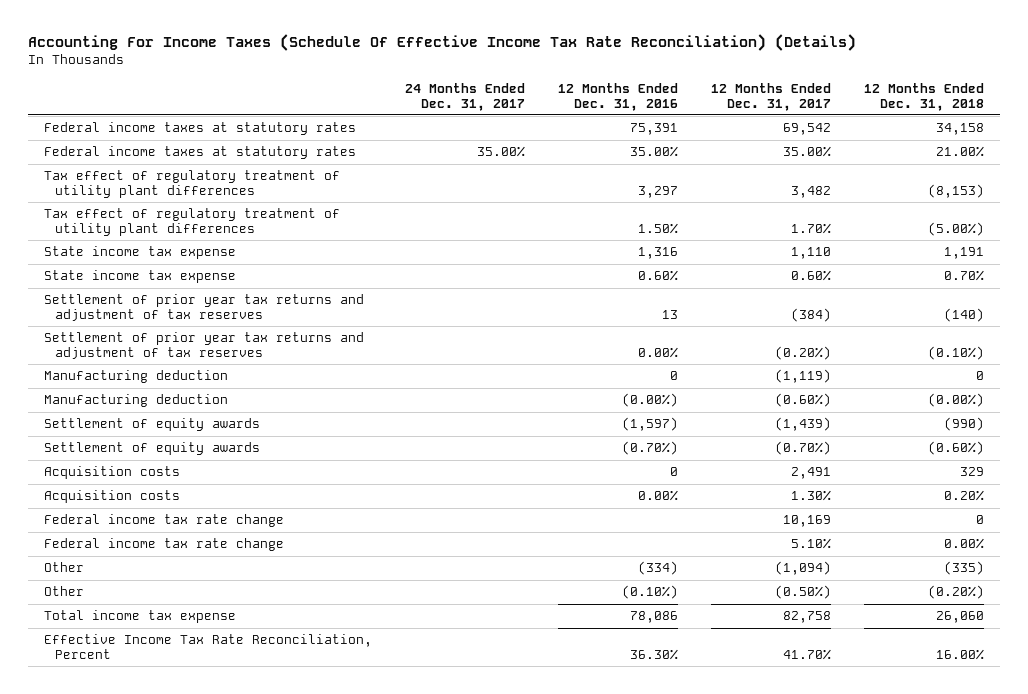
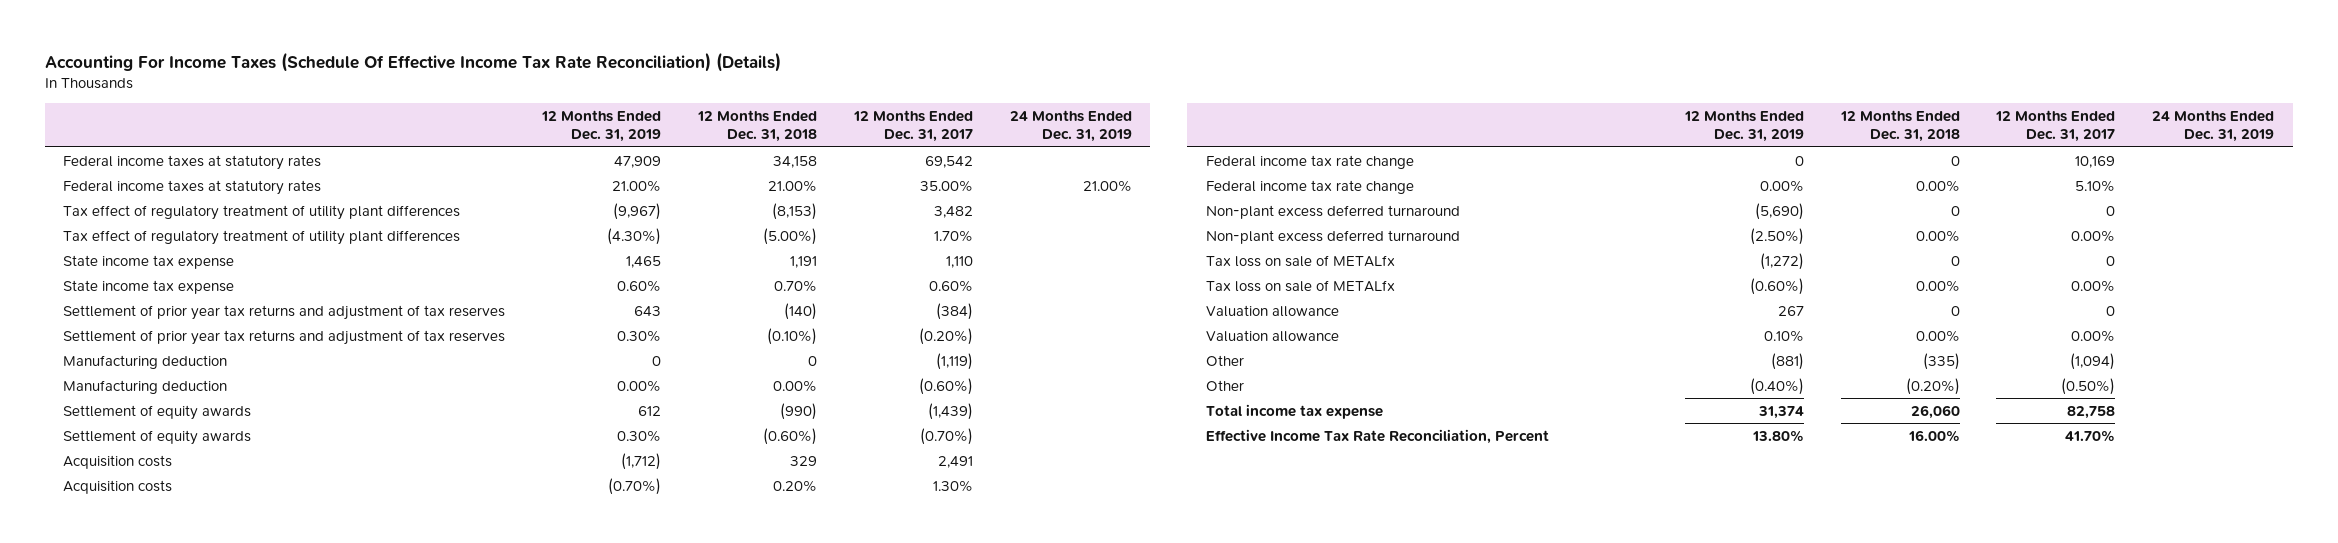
[405,83,526,111] 24 Months Ended Dec. 31, 2017 -> none
[558,83,679,111] 12 Months Ended Dec. 31, 2016 -> none
none -> [541,109,662,143] 12 Months Ended Dec. 31, 2019
none -> [1009,109,1132,143] 24 Months Ended Dec. 31, 2019
[928,393,985,408] (0.00%) -> [773,379,818,392] 0.00%
none -> [1205,204,1460,219] Non-plant excess deferred turnaround
none -> [1205,229,1460,244] Non-plant excess deferred turnaround
none -> [1205,254,1395,267] Tax loss on sale of METALfx
none -> [1205,279,1395,292] Tax loss on sale of METALfx
none -> [1205,304,1339,317] Valuation allowance
none -> [1205,329,1339,342] Valuation allowance

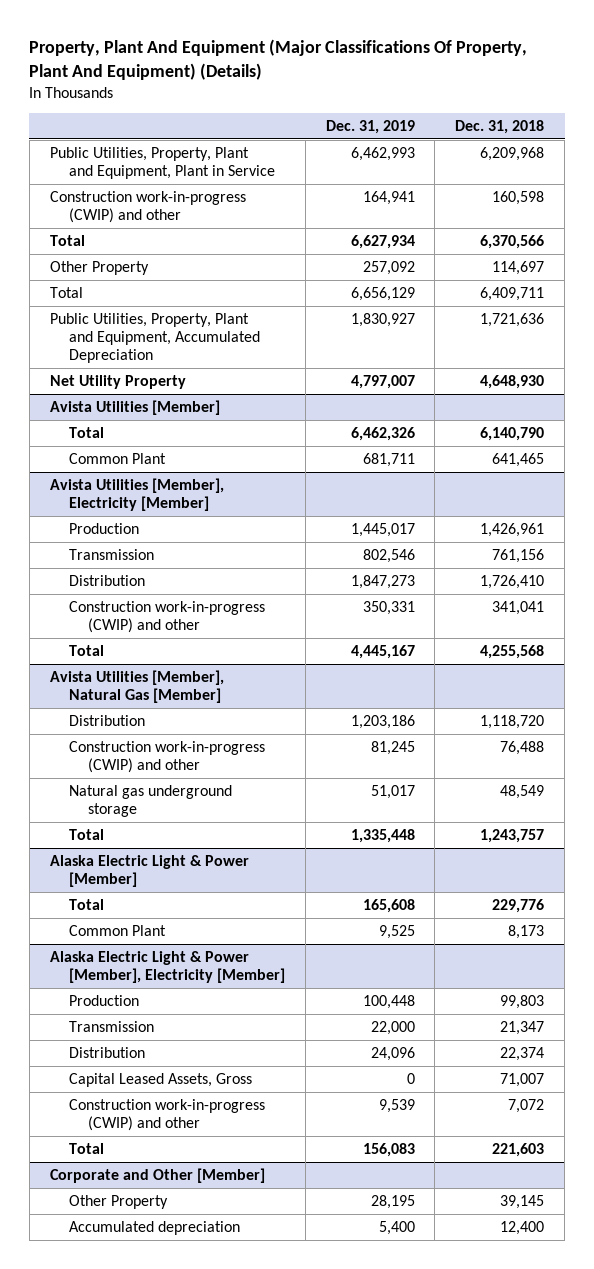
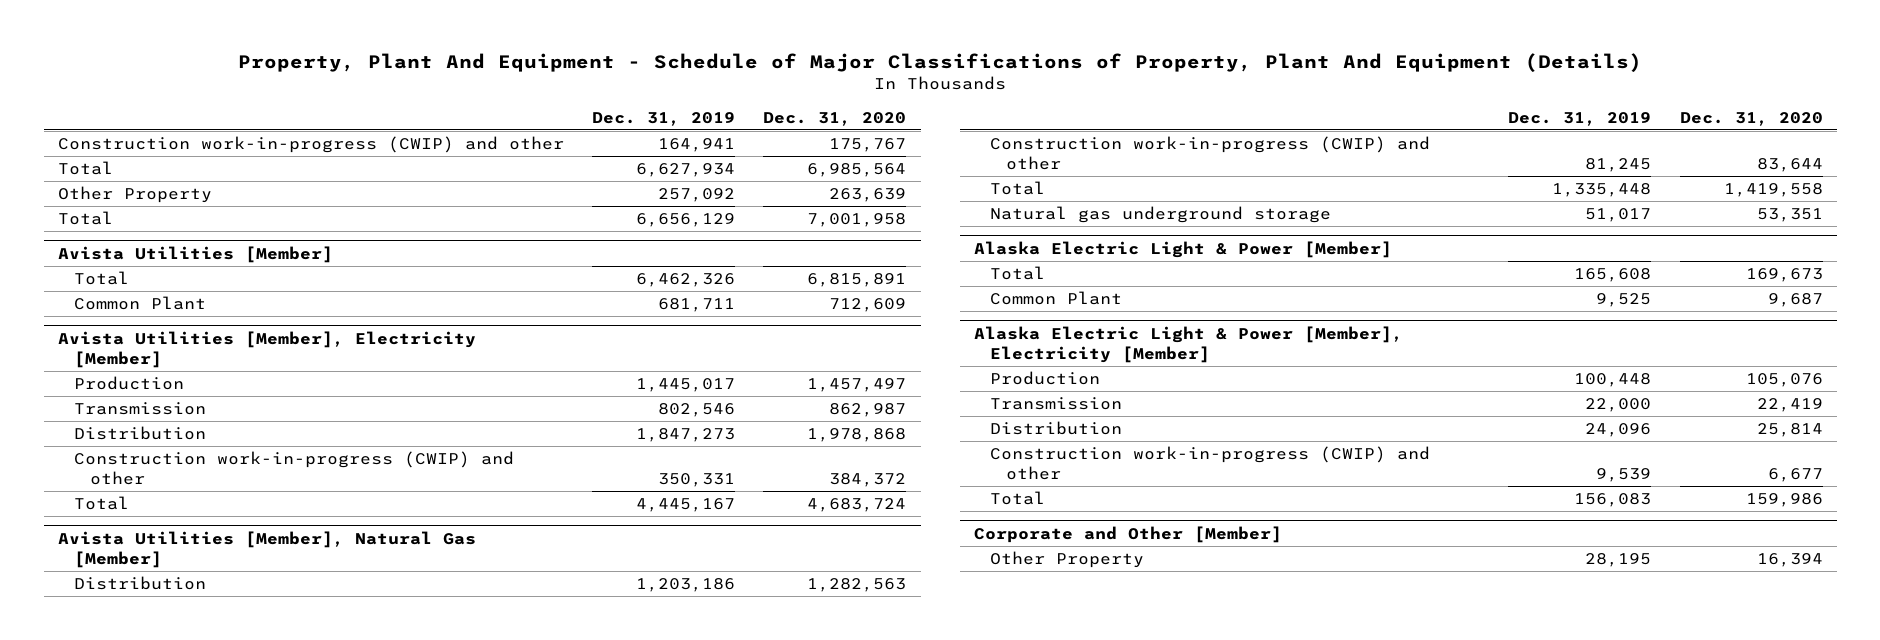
[29,39,528,80] Property, Plant And Equipment (Major Classifications Of Property, Plant And Equipment) (Details) -> [238,52,1643,72] Property, Plant And Equipment - Schedule of Major Classifications of Property, Plant And Equipment (Details)
[455,119,545,134] Dec. 31, 2018 -> none
none -> [763,111,907,126] Dec. 31, 2020
[49,146,275,180] Public Utilities, Property, Plant and Equipment, Plant in Service -> none
[49,312,260,364] Public Utilities, Property, Plant and Equipment, Accumulated Depreciation -> none
[49,374,186,389] Net Utility Property -> none
[68,784,232,818] Natural gas underground storage -> [990,206,1332,224] Natural gas underground storage
[68,1072,252,1087] Capital Leased Assets, Gross -> none
[68,1220,240,1235] Accumulated depreciation -> none

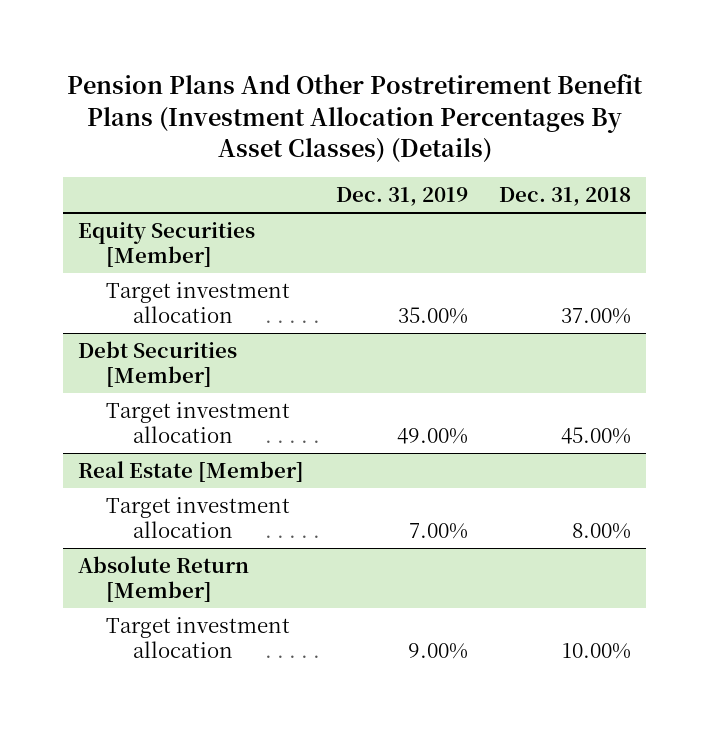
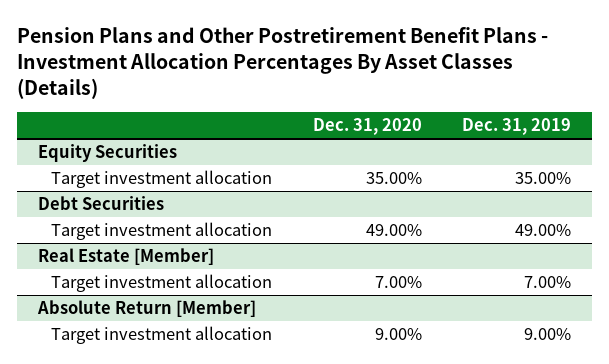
[66,74,643,163] Pension Plans And Other Postretirement Benefit Plans (Investment Allocation Percentages By Asset Classes) (Details) -> [17,27,549,100] Pension Plans and Other Postretirement Benefit Plans - Investment Allocation Percentages By Asset Classes (Details)
[498,187,631,207] Dec. 31, 2018 -> none
none -> [312,118,422,136] Dec. 31, 2020
[78,221,256,268] Equity Securities [Member] -> [37,144,177,163] Equity Securities
[78,340,238,388] Debt Securities [Member] -> [37,196,164,211] Debt Securities

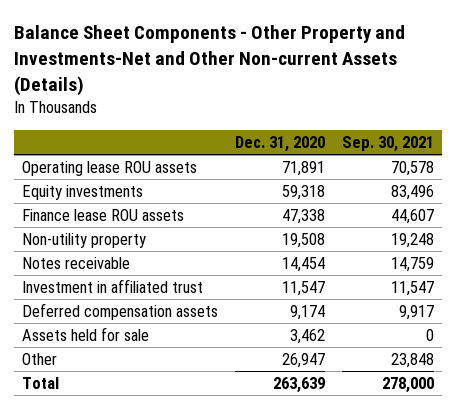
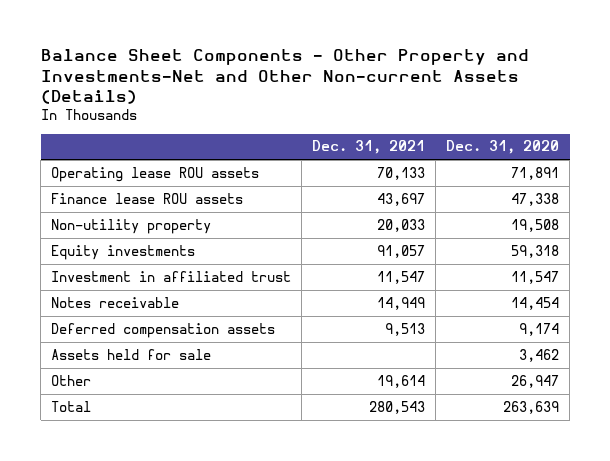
[341,136,434,153] Sep. 30, 2021 -> none
none -> [312,140,426,155] Dec. 31, 2021
[22,185,144,201] Equity investments -> [51,244,196,260] Equity investments
[22,257,131,270] Notes receivable -> [51,296,180,308] Notes receivable

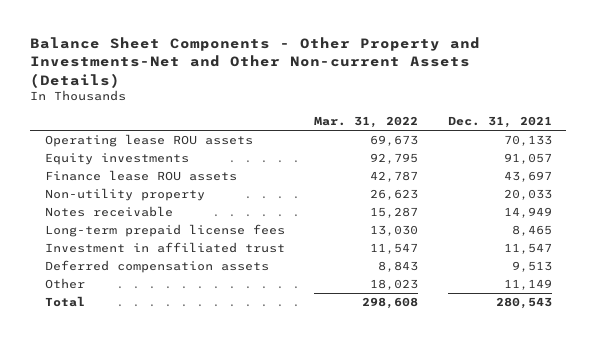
[446,140,560,155] Dec. 31, 2020 -> none
none -> [314,116,419,129] Mar. 31, 2022
[51,244,196,260] Equity investments -> [44,153,189,166] Equity investments
none -> [44,224,285,238] Long-term prepaid license fees
[51,270,292,282] Investment in affiliated trust -> [44,242,285,254] Investment in affiliated trust
[51,348,212,360] Assets held for sale -> none
[377,374,426,388] 19,614 -> [503,279,552,291] 11,149

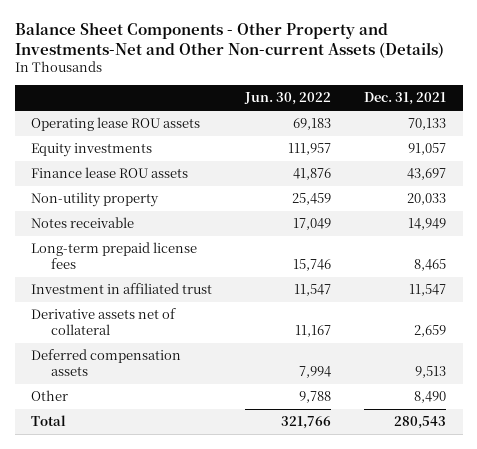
[314,116,419,129] Mar. 31, 2022 -> none
none -> [244,92,332,106] Jun. 30, 2022
none -> [31,308,177,335] Derivative assets net of collateral
[503,279,552,291] 11,149 -> [414,391,447,404] 8,490

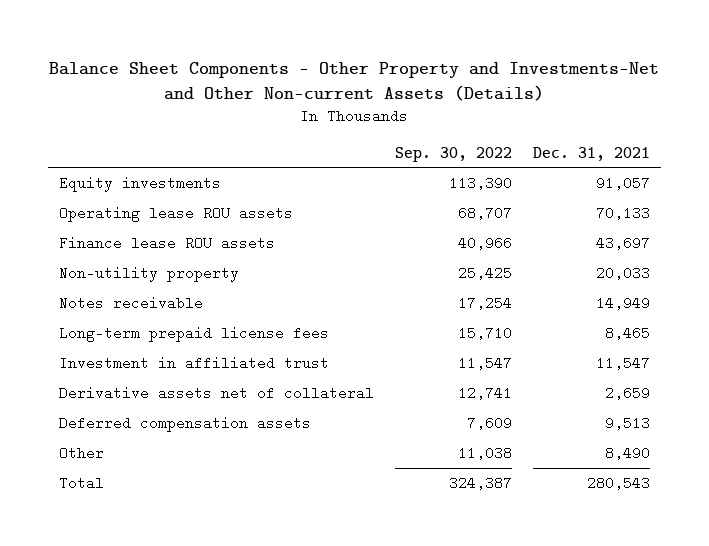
[244,92,332,106] Jun. 30, 2022 -> none
none -> [394,146,512,162] Sep. 30, 2022
[31,117,201,132] Operating lease ROU assets -> [58,205,293,222] Operating lease ROU assets

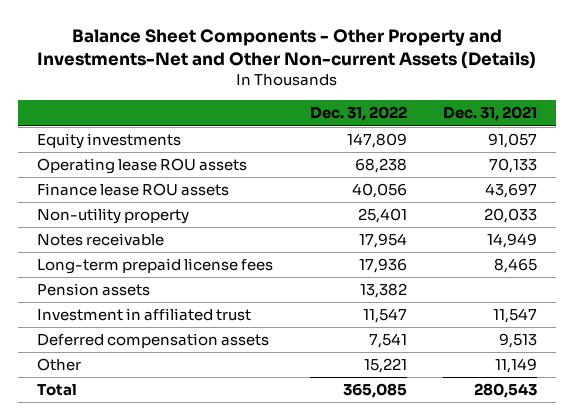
[394,146,512,162] Sep. 30, 2022 -> none
none -> [309,106,407,122] Dec. 31, 2022
none -> [36,283,150,297] Pension assets
[58,385,374,400] Derivative assets net of collateral -> none
[604,445,650,460] 8,490 -> [495,358,538,374] 11,149

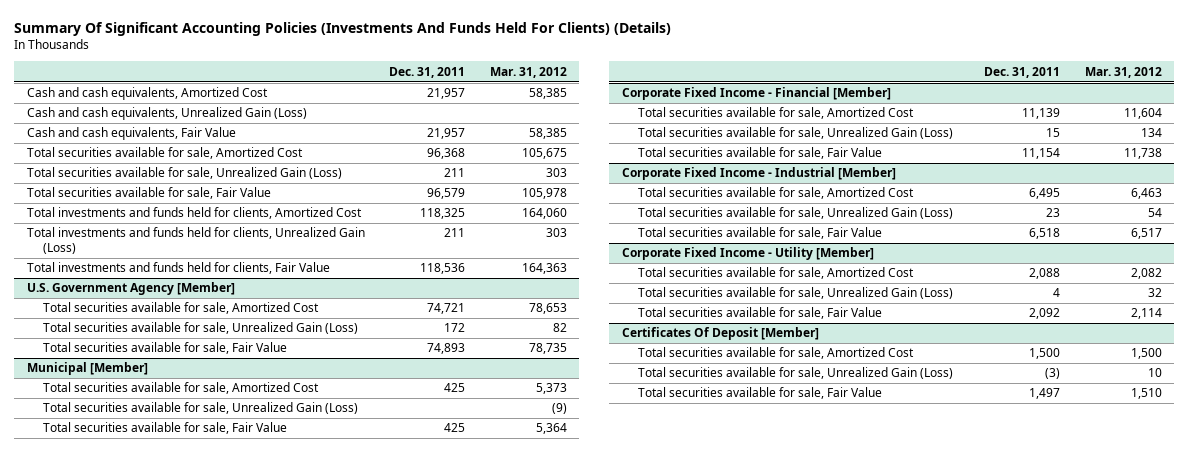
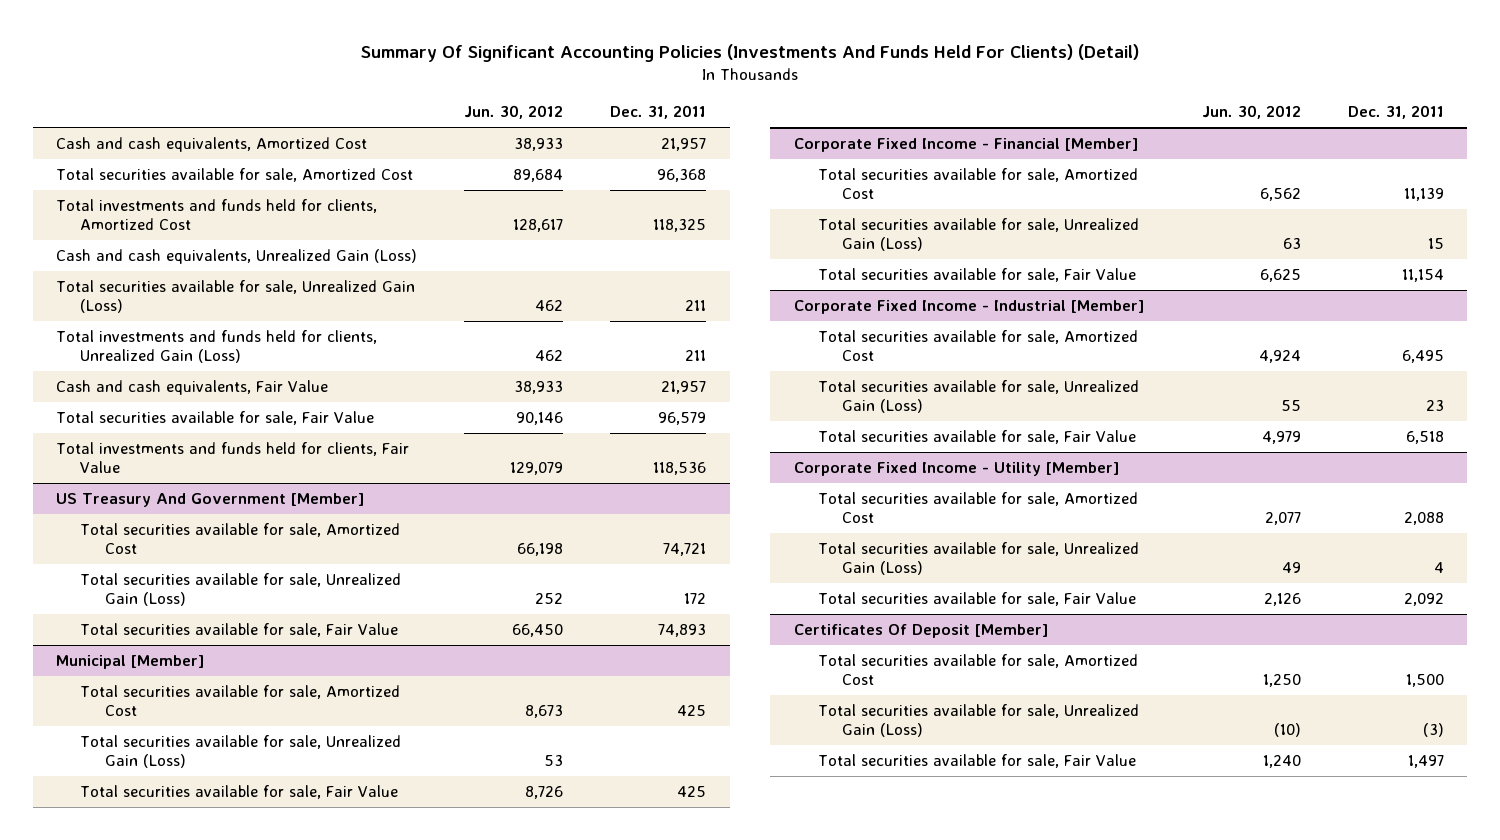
[14,22,672,37] Summary Of Significant Accounting Policies (Investments And Funds Held For Clients) (Details) -> [360,43,1139,62] Summary Of Significant Accounting Policies (Investments And Funds Held For Clients) (Detail)
[489,66,567,78] Mar. 31, 2012 -> none
none -> [464,105,564,120] Jun. 30, 2012
[26,107,307,121] Cash and cash equivalents, Unrealized Gain (Loss) -> [56,249,418,265] Cash and cash equivalents, Unrealized Gain (Loss)
[26,167,342,180] Total securities available for sale, Unrealized Gain (Loss) -> [56,280,416,313] Total securities available for sale, Unrealized Gain (Loss)
[26,127,236,141] Cash and cash equivalents, Fair Value -> [56,380,329,396] Cash and cash equivalents, Fair Value
[26,187,271,200] Total securities available for sale, Fair Value -> [56,411,375,426] Total securities available for sale, Fair Value
[26,282,235,296] U.S. Government Agency [Member] -> none
none -> [56,493,365,508] US Treasury And Government [Member]

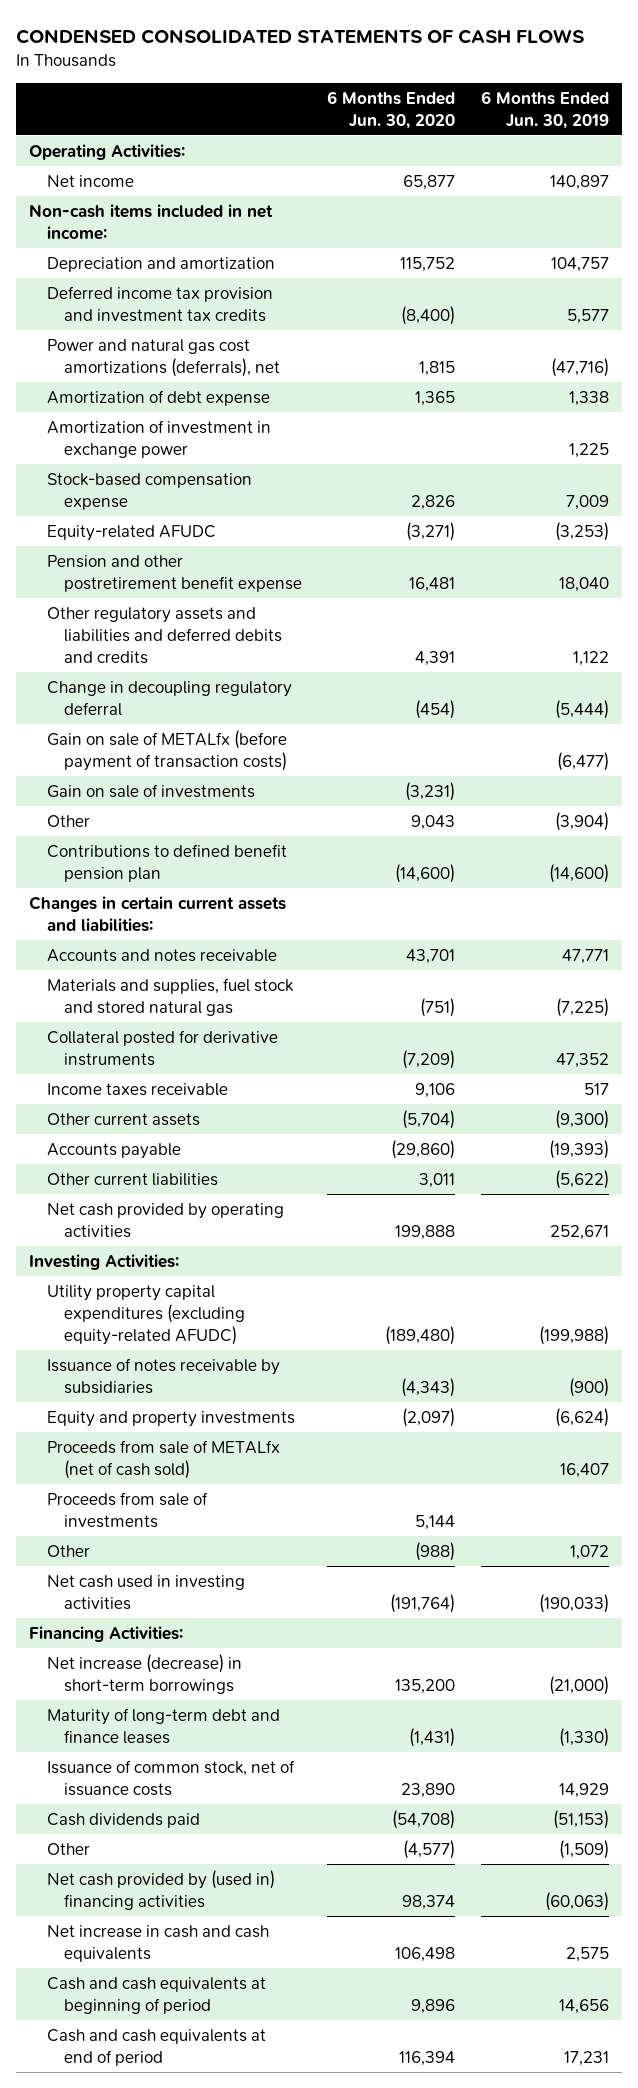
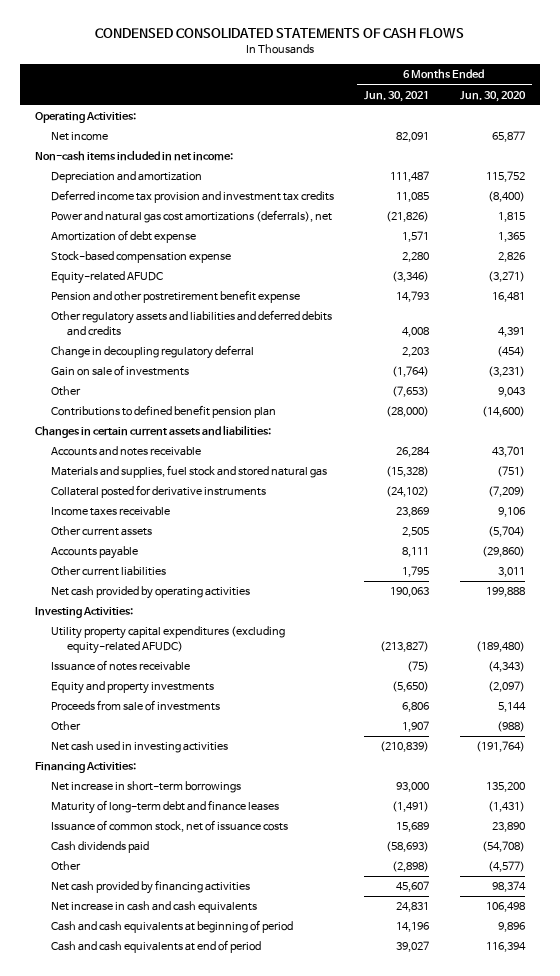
[480,90,609,129] 6 Months Ended Jun. 30, 2019 -> none
none -> [364,90,430,102] Jun. 30, 2021
[46,419,271,458] Amortization of investment in exchange power -> none
[46,729,287,771] Gain on sale of METALfx (before payment of transaction costs) -> none
[46,1357,280,1394] Issuance of notes receivable by subsidiaries -> [51,660,191,672] Issuance of notes receivable
[46,1439,280,1479] Proceeds from sale of METALfx (net of cash sold) -> none
[46,1653,242,1694] Net increase (decrease) in short-term borrowings -> [51,781,242,794] Net increase in short-term borrowings
[46,1869,275,1910] Net cash provided by (used in) financing activities -> [51,880,251,895] Net cash provided by financing activities

